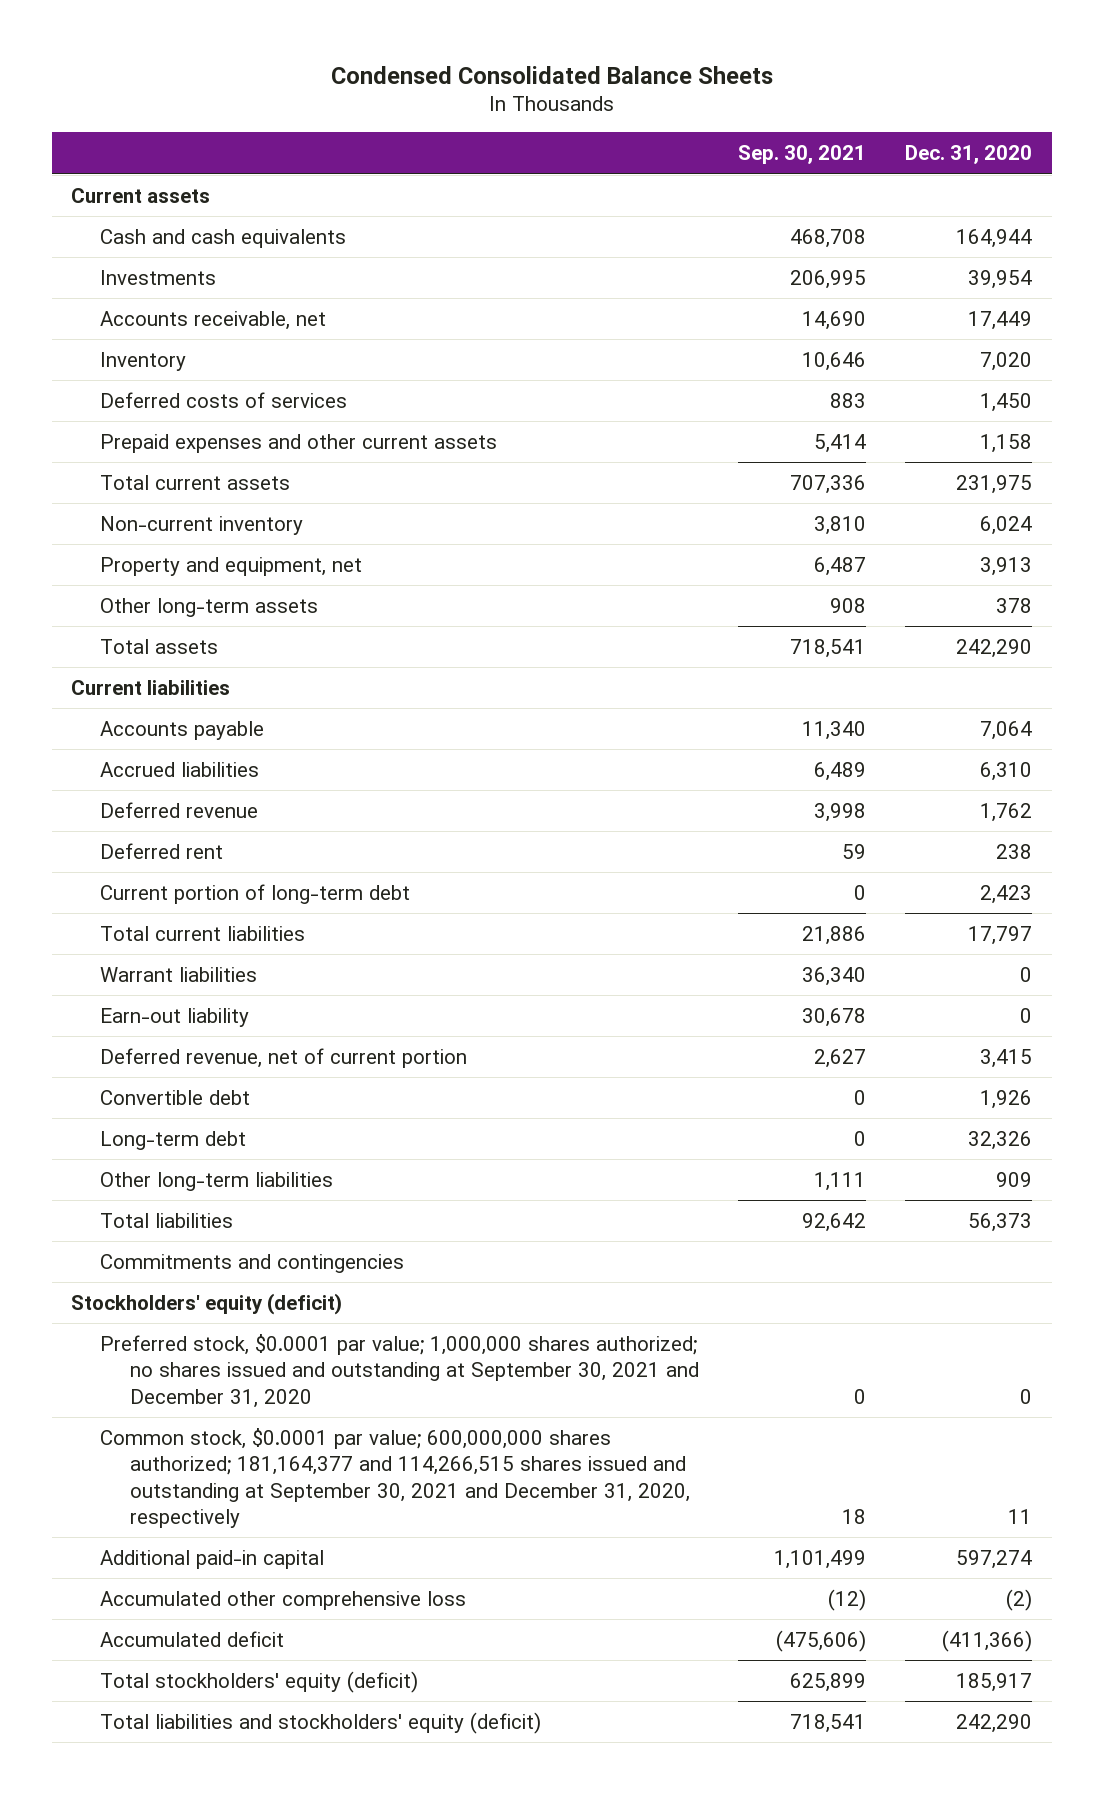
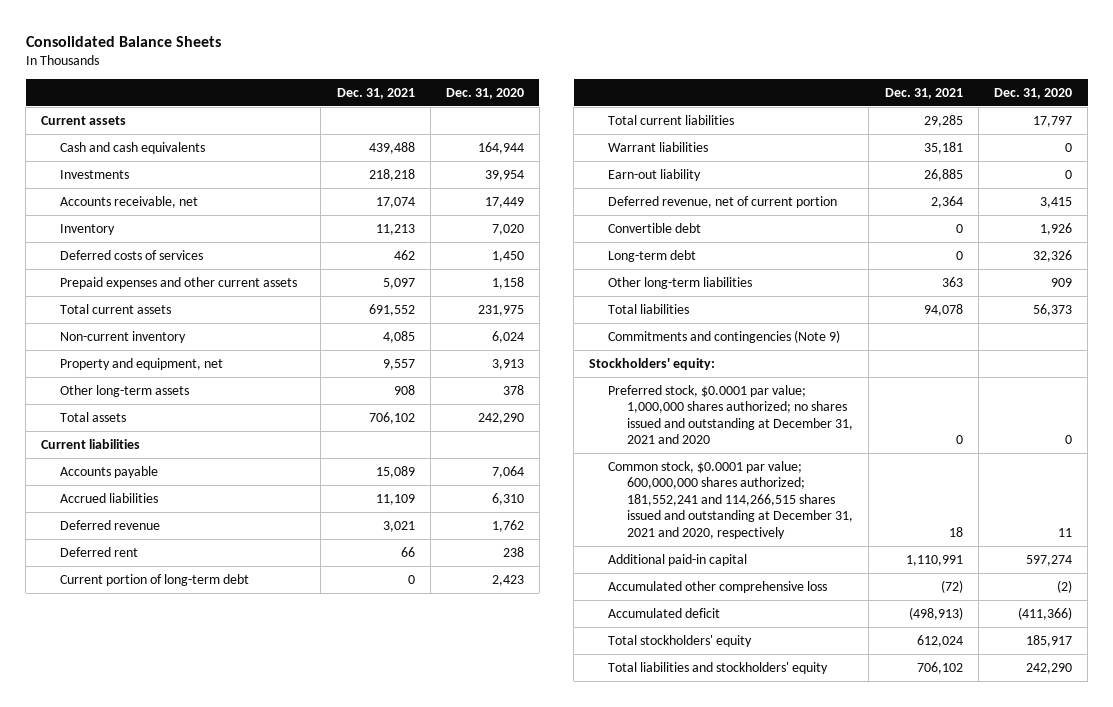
[330,65,773,84] Condensed Consolidated Balance Sheets -> [25,35,221,47] Consolidated Balance Sheets
[737,145,866,165] Sep. 30, 2021 -> none
none -> [336,87,415,99] Dec. 31, 2021
[100,1254,405,1274] Commitments and contingencies -> [608,329,841,343] Commitments and contingencies (Note 9)
[71,1293,343,1316] Stockholders' equity (deficit) -> [589,357,716,370] Stockholders' equity:
[100,1334,699,1408] Preferred stock, $0.0001 par value; 1,000,000 shares authorized; no shares issued and outstanding at September 30, 2021 and December 31, 2020 -> [608,384,854,445] Preferred stock, $0.0001 par value; 1,000,000 shares authorized; no shares issued and outstanding at December 31, 2021 and 2020
[100,1428,690,1529] Common stock, $0.0001 par value; 600,000,000 shares authorized; 181,164,377 and 114,266,515 shares issued and outstanding at September 30, 2021 and December 31, 2020, respectively -> [608,460,854,539] Common stock, $0.0001 par value; 600,000,000 shares authorized; 181,552,241 and 114,266,515 shares issued and outstanding at December 31, 2021 and 2020, respectively
[100,1671,419,1694] Total stockholders' equity (deficit) -> [608,634,753,647] Total stockholders' equity
[100,1712,542,1735] Total liabilities and stockholders' equity (deficit) -> [608,661,829,674] Total liabilities and stockholders' equity

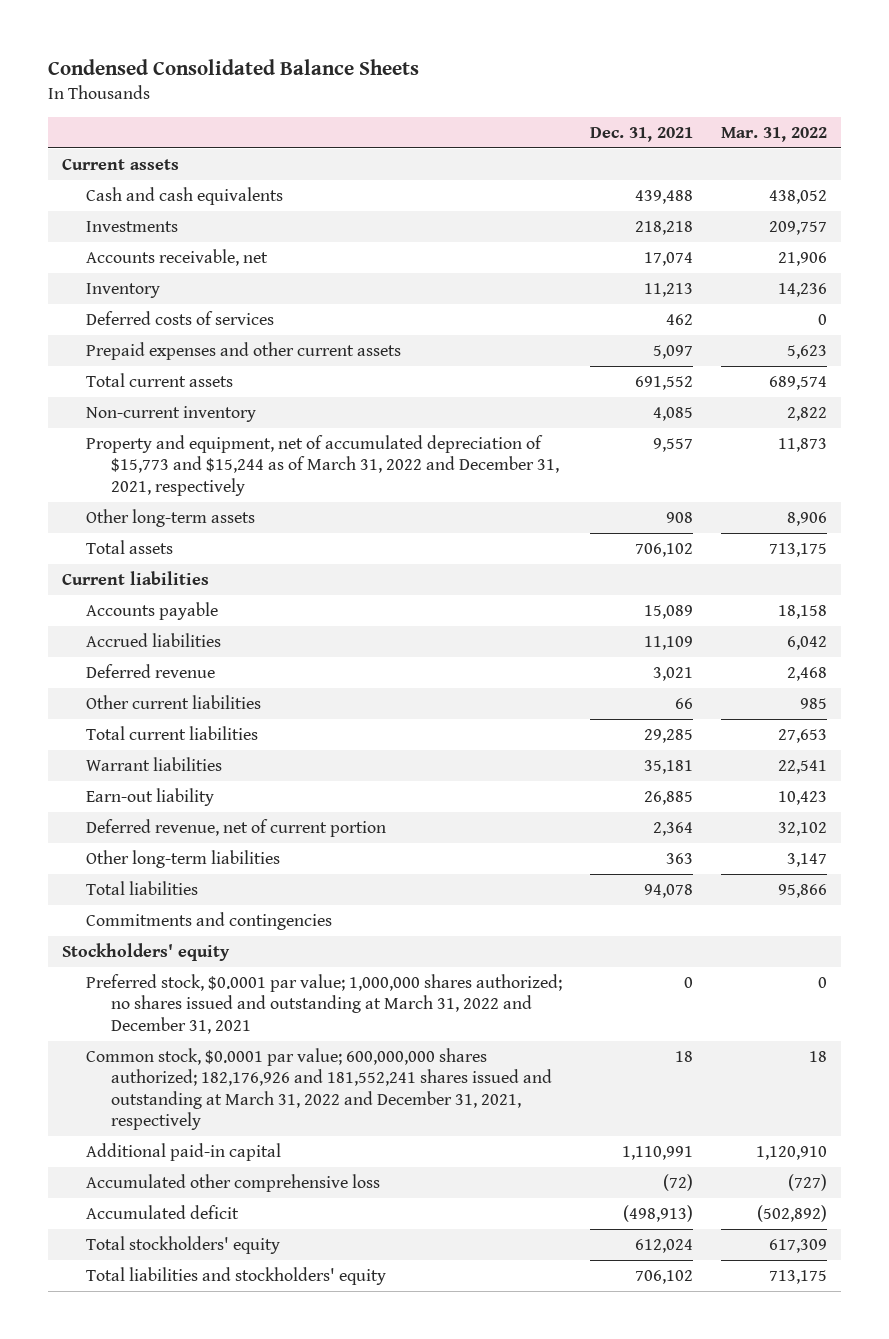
[25,35,221,47] Consolidated Balance Sheets -> [47,59,419,76] Condensed Consolidated Balance Sheets
[445,87,524,99] Dec. 31, 2020 -> none
none -> [721,126,828,142] Mar. 31, 2022
[60,357,224,370] Property and equipment, net -> [86,435,559,496] Property and equipment, net of accumulated depreciation of $15,773 and $15,244 as of March 31, 2022 and December 31, 2021, respectively
[60,546,139,557] Deferred rent -> none
[60,573,250,586] Current portion of long-term debt -> none
none -> [86,695,262,710] Other current liabilities
[608,222,702,233] Convertible debt -> none
[608,249,697,262] Long-term debt -> none
[608,329,841,343] Commitments and contingencies (Note 9) -> [86,912,333,931] Commitments and contingencies
[589,357,716,370] Stockholders' equity: -> [61,943,230,962] Stockholders' equity
[608,384,854,445] Preferred stock, $0.0001 par value; 1,000,000 shares authorized; no shares issued and outstanding at December 31, 2021 and 2020 -> [86,974,563,1034] Preferred stock, $0.0001 par value; 1,000,000 shares authorized; no shares issued and outstanding at March 31, 2022 and December 31, 2021
[608,460,854,539] Common stock, $0.0001 par value; 600,000,000 shares authorized; 181,552,241 and 114,266,515 shares issued and outstanding at December 31, 2021 and 2020, respectively -> [86,1048,552,1131] Common stock, $0.0001 par value; 600,000,000 shares authorized; 182,176,926 and 181,552,241 shares issued and outstanding at March 31, 2022 and December 31, 2021, respectively

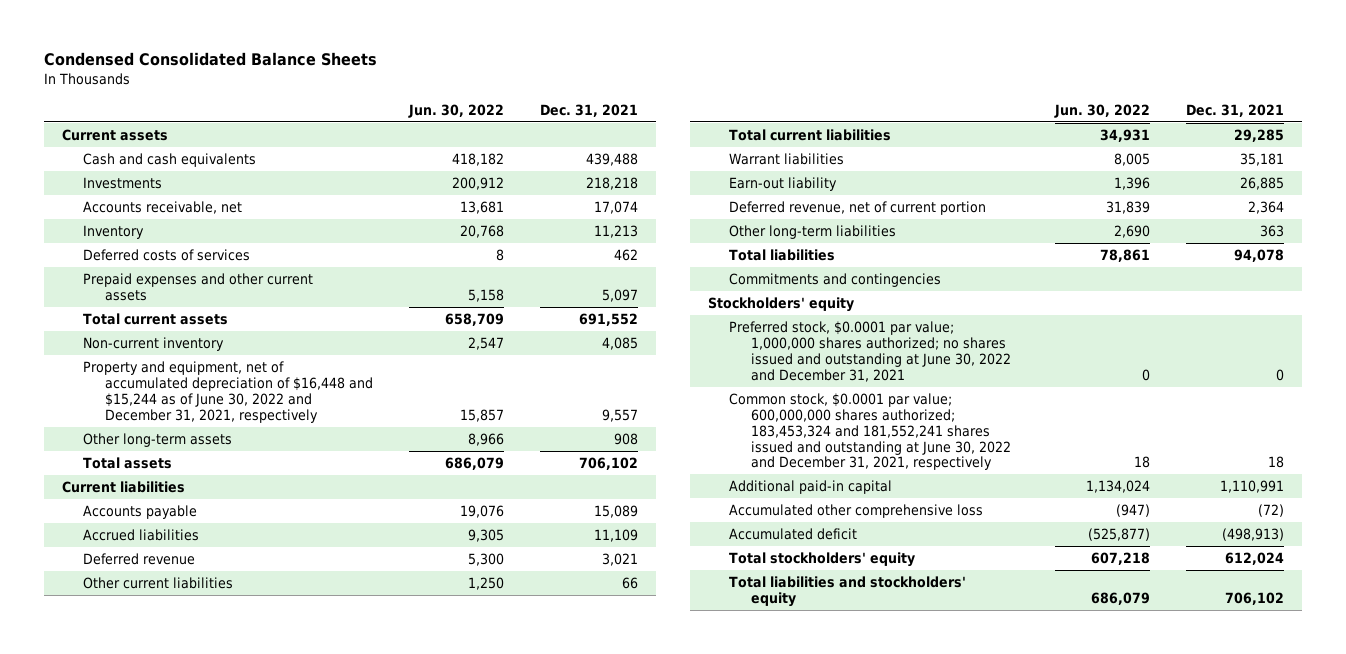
[721,126,828,142] Mar. 31, 2022 -> none
none -> [407,103,504,118] Jun. 30, 2022
[86,435,559,496] Property and equipment, net of accumulated depreciation of $15,773 and $15,244 as of March 31, 2022 and December 31, 2021, respectively -> [83,361,373,423] Property and equipment, net of accumulated depreciation of $16,448 and $15,244 as of June 30, 2022 and December 31, 2021, respectively
[86,974,563,1034] Preferred stock, $0.0001 par value; 1,000,000 shares authorized; no shares issued and outstanding at March 31, 2022 and December 31, 2021 -> [729,321,1011,382] Preferred stock, $0.0001 par value; 1,000,000 shares authorized; no shares issued and outstanding at June 30, 2022 and December 31, 2021
[86,1048,552,1131] Common stock, $0.0001 par value; 600,000,000 shares authorized; 182,176,926 and 181,552,241 shares issued and outstanding at March 31, 2022 and December 31, 2021, respectively -> [729,393,1011,471] Common stock, $0.0001 par value; 600,000,000 shares authorized; 183,453,324 and 181,552,241 shares issued and outstanding at June 30, 2022 and December 31, 2021, respectively

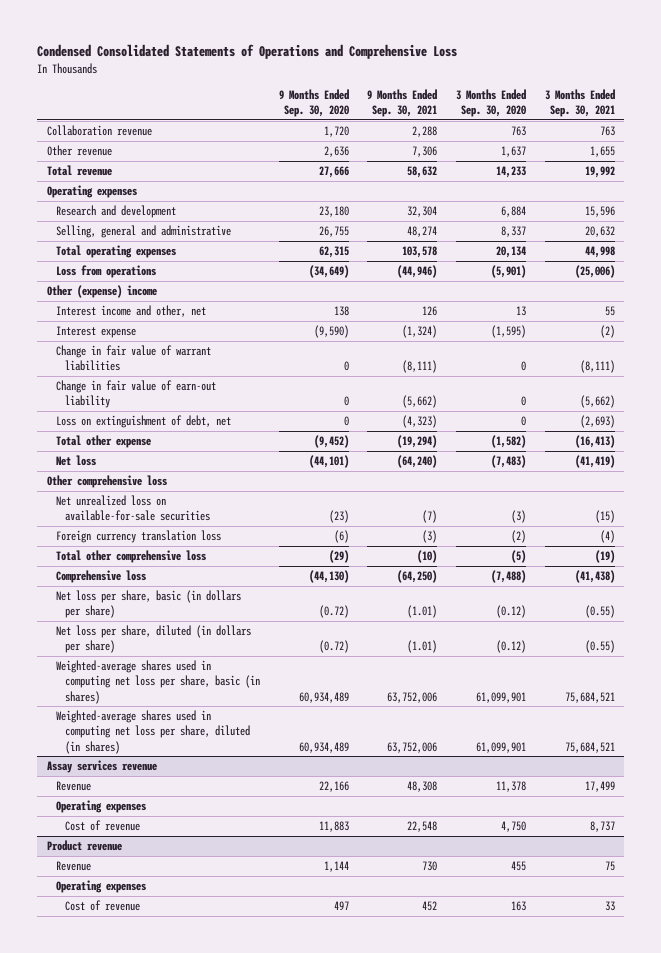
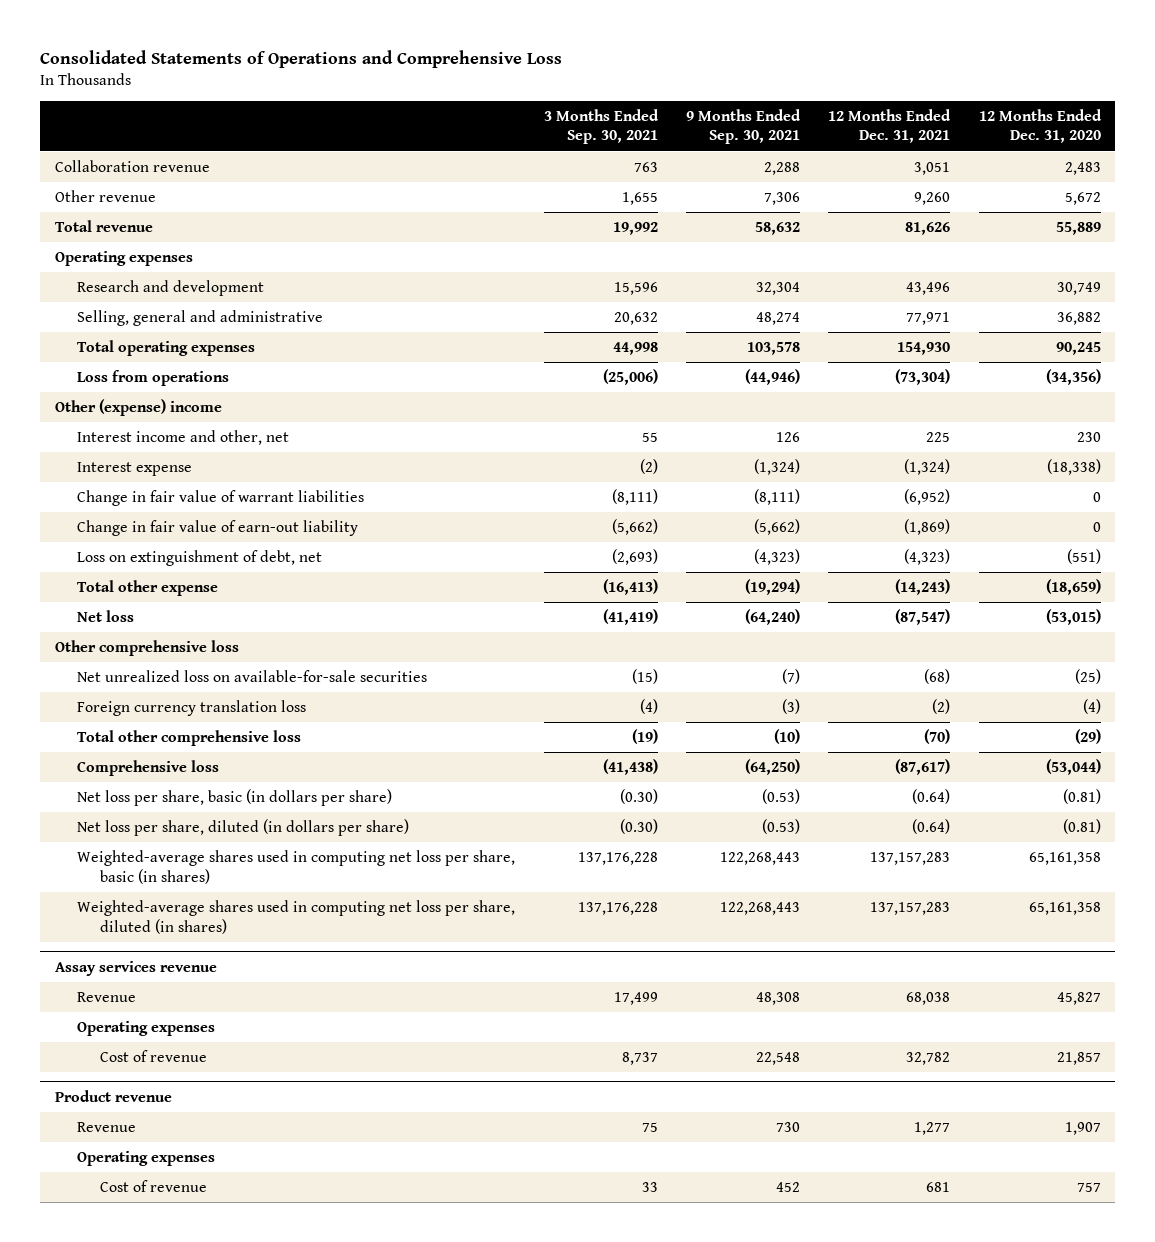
[37,44,458,60] Condensed Consolidated Statements of Operations and Comprehensive Loss -> [40,50,563,69] Consolidated Statements of Operations and Comprehensive Loss
[278,88,349,118] 9 Months Ended Sep. 30, 2020 -> none
[456,88,527,118] 3 Months Ended Sep. 30, 2020 -> none
none -> [828,108,952,144] 12 Months Ended Dec. 31, 2021
none -> [978,108,1102,144] 12 Months Ended Dec. 31, 2020
[407,605,438,619] (1.01) -> [762,789,801,805] (0.53)
[584,605,615,619] (0.55) -> [619,789,658,805] (0.30)
[407,640,438,654] (1.01) -> [762,819,801,835] (0.53)
[584,640,615,654] (0.55) -> [619,819,658,835] (0.30)
[387,691,438,703] 63,752,006 -> [720,852,801,866] 122,268,443
[564,691,615,703] 75,684,521 -> [577,852,658,866] 137,176,228
[387,741,438,753] 63,752,006 -> [720,902,801,916] 122,268,443
[564,741,615,753] 75,684,521 -> [577,902,658,916] 137,176,228

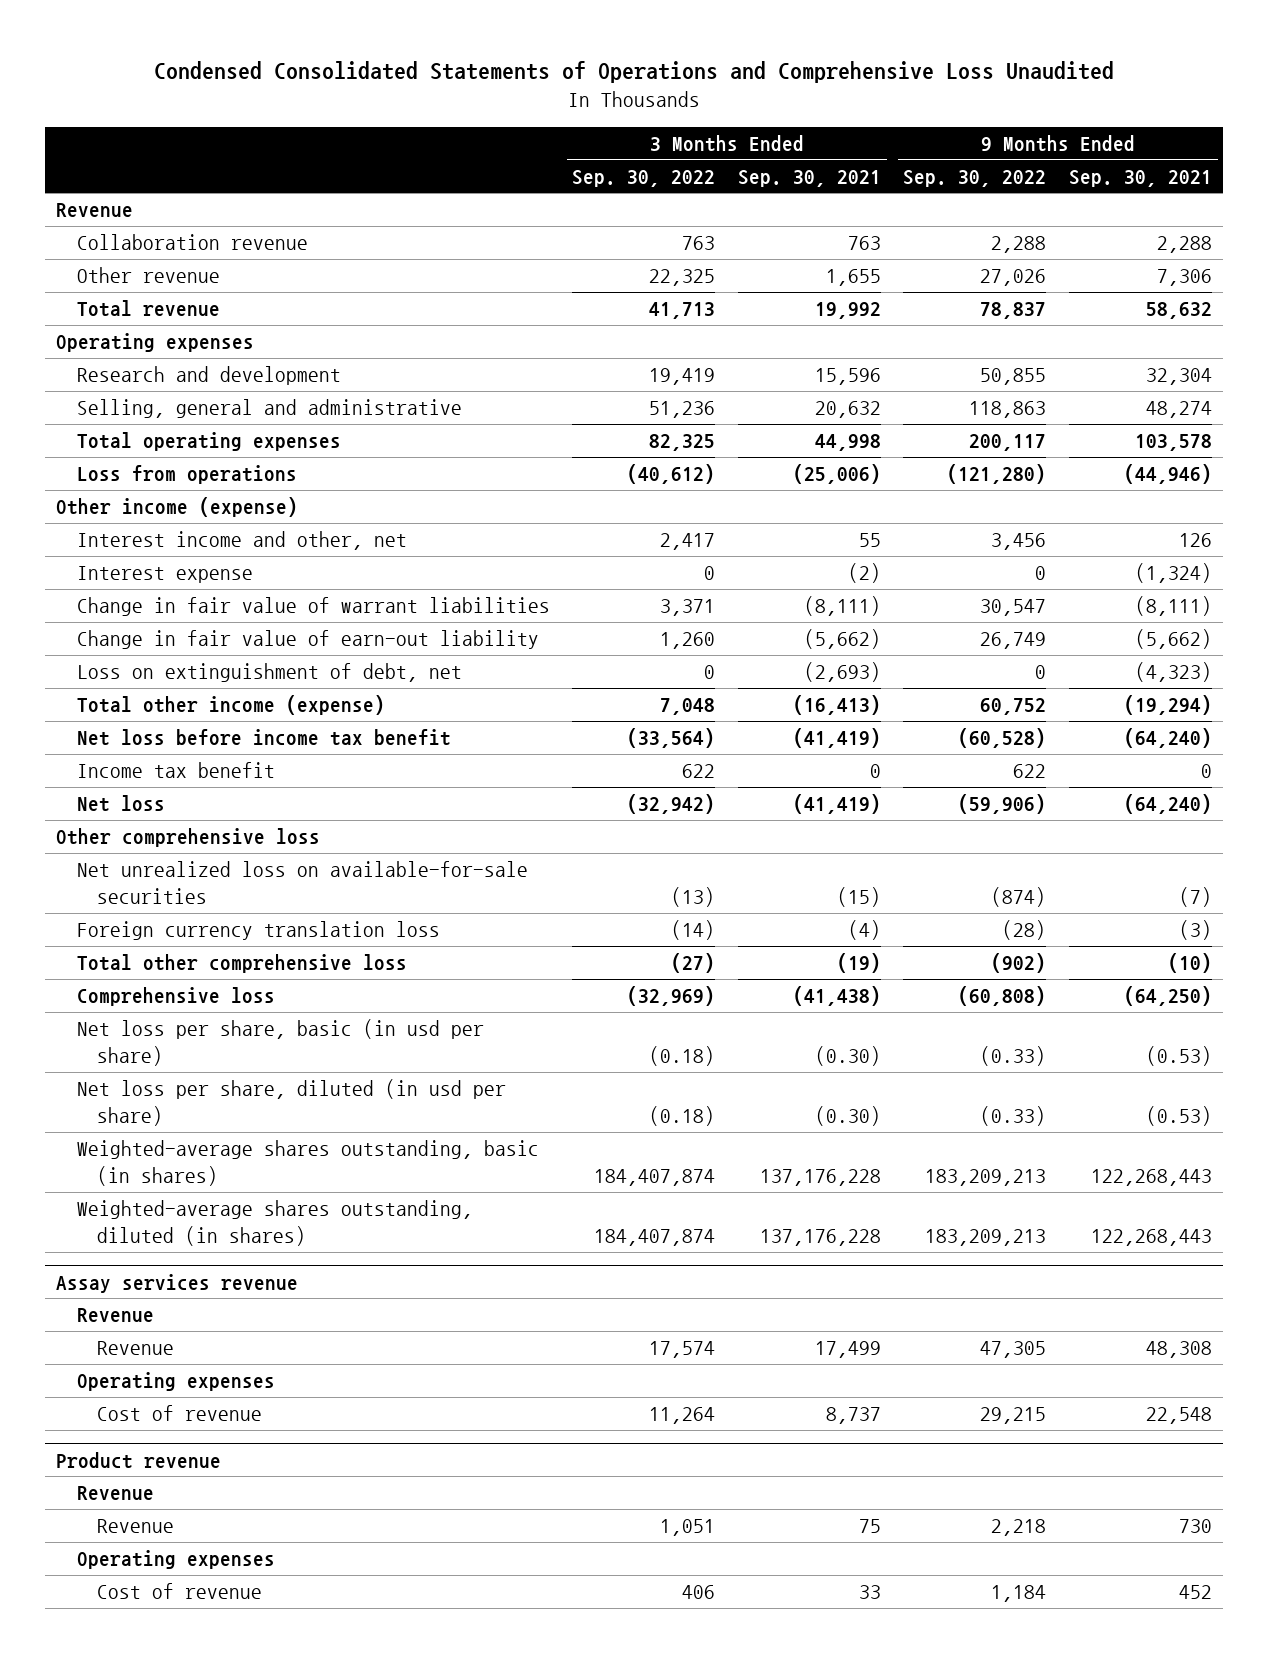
[40,50,563,69] Consolidated Statements of Operations and Comprehensive Loss -> [154,60,1115,83] Condensed Consolidated Statements of Operations and Comprehensive Loss Unaudited
[828,108,952,144] 12 Months Ended Dec. 31, 2021 -> none
[978,108,1102,144] 12 Months Ended Dec. 31, 2020 -> none
none -> [572,169,716,187] Sep. 30, 2022
none -> [903,169,1047,187] Sep. 30, 2022
none -> [56,203,134,218] Revenue
[54,399,222,417] Other (expense) income -> [56,497,299,518] Other income (expense)
[77,580,219,597] Total other expense -> [76,695,385,716] Total other income (expense)
none -> [76,729,451,747] Net loss before income tax benefit
none -> [76,762,275,779] Income tax benefit
[77,789,393,807] Net loss per share, basic (in dollars per share) -> [76,1019,484,1067] Net loss per share, basic (in usd per share)
[77,819,410,837] Net loss per share, diluted (in dollars per share) -> [76,1079,506,1127] Net loss per share, diluted (in usd per share)
[77,850,516,884] Weighted-average shares used in computing net loss per share, basic (in shares) -> [76,1140,539,1187] Weighted-average shares outstanding, basic (in shares)
[77,900,516,934] Weighted-average shares used in computing net loss per share, diluted (in shares) -> [76,1200,473,1247] Weighted-average shares outstanding, diluted (in shares)
none -> [76,1308,154,1323] Revenue
none -> [76,1486,154,1501] Revenue

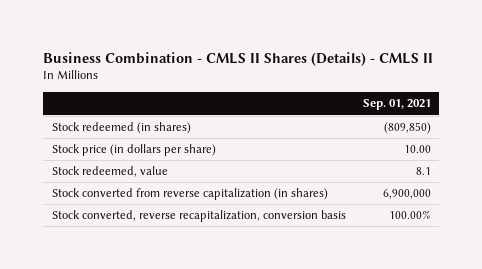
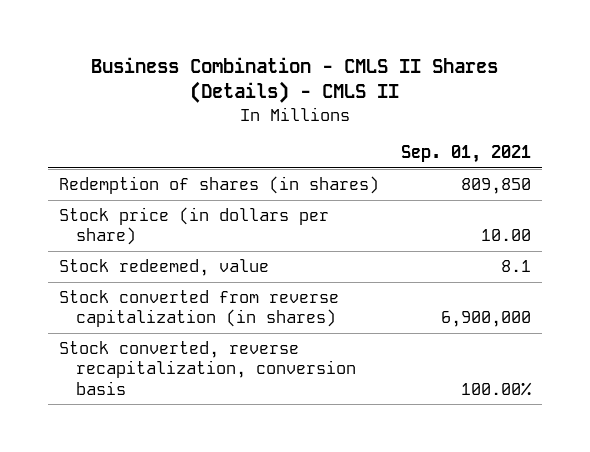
[51,122,191,135] Stock redeemed (in shares) -> [58,176,379,195] Redemption of shares (in shares)
[383,122,431,135] (809,850) -> [460,178,531,195] 809,850

